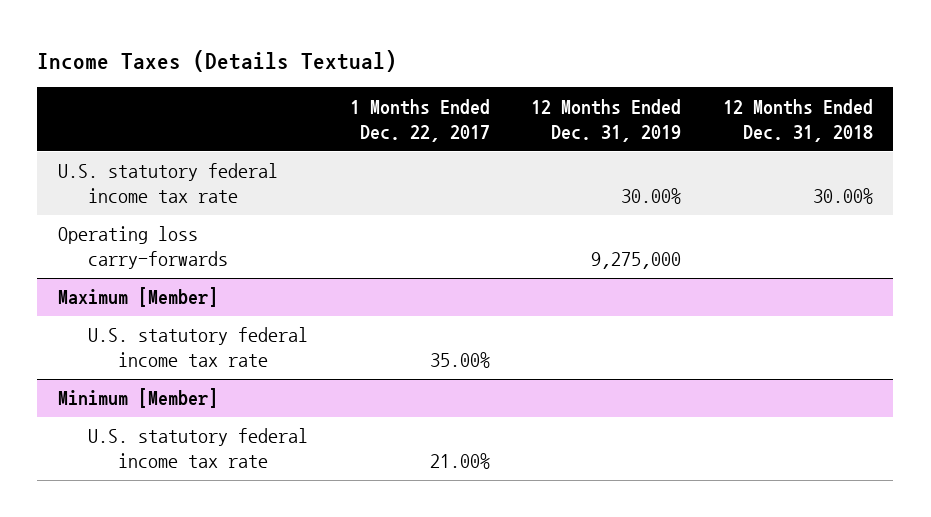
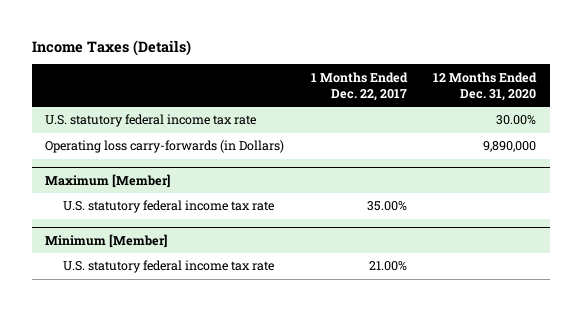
[37,49,398,72] Income Taxes (Details Textual) -> [32,39,192,56] Income Taxes (Details)
[531,98,682,142] 12 Months Ended Dec. 31, 2019 -> none
[722,98,873,142] 12 Months Ended Dec. 31, 2018 -> none
none -> [433,71,538,101] 12 Months Ended Dec. 31, 2020
[58,226,229,270] Operating loss carry-forwards -> [45,140,285,154] Operating loss carry-forwards (in Dollars)

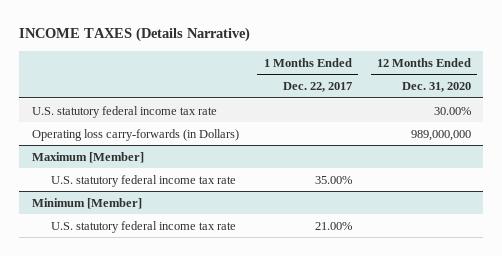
[32,39,192,56] Income Taxes (Details) -> [19,27,251,43] INCOME TAXES (Details Narrative)
[483,141,537,153] 9,890,000 -> [410,129,471,141] 989,000,000

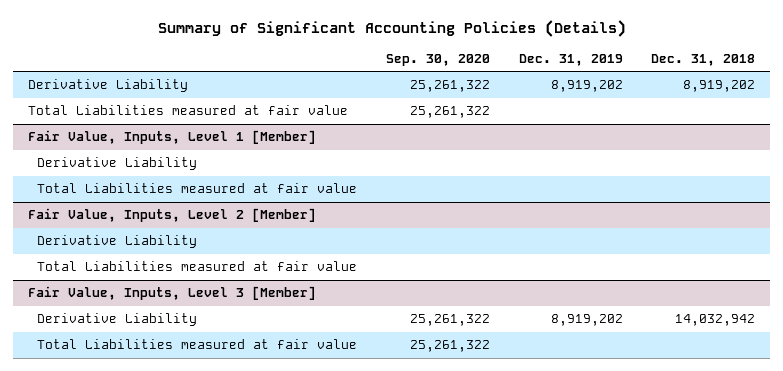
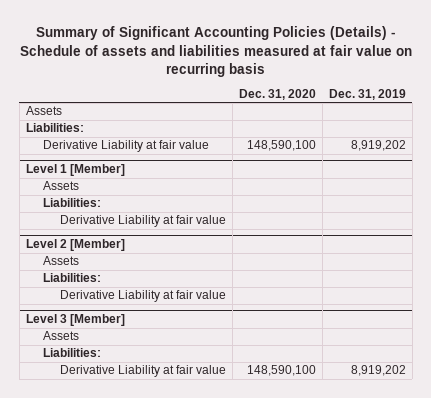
[157,19,626,37] Summary of Significant Accounting Policies (Details) -> [19,26,412,77] Summary of Significant Accounting Policies (Details) - Schedule of assets and liabilities measured at fair value on recurring basis
[385,53,490,66] Sep. 30, 2020 -> none
[651,53,756,66] Dec. 31, 2018 -> none
none -> [238,89,316,101] Dec. 31, 2020
[27,105,348,116] Total Liabilities measured at fair value -> none
[37,183,358,194] Total Liabilities measured at fair value -> none
[37,261,358,272] Total Liabilities measured at fair value -> none
[37,339,358,350] Total Liabilities measured at fair value -> none
none -> [25,106,62,116] Assets
none -> [25,123,84,133] Liabilities:
[27,79,188,93] Derivative Liability -> [42,140,209,153] Derivative Liability at fair value
[27,130,316,145] Fair Value, Inputs, Level 1 [Member] -> [25,164,125,177] Level 1 [Member]
none -> [42,181,79,191] Assets
none -> [42,198,101,208] Liabilities:
[37,157,198,171] Derivative Liability -> [59,215,226,228] Derivative Liability at fair value
[27,208,316,223] Fair Value, Inputs, Level 2 [Member] -> [25,239,125,252] Level 2 [Member]
none -> [42,256,79,266] Assets
none -> [42,273,101,283] Liabilities:
[37,235,198,249] Derivative Liability -> [59,290,226,303] Derivative Liability at fair value
[27,286,316,301] Fair Value, Inputs, Level 3 [Member] -> [25,314,125,327] Level 3 [Member]
none -> [42,331,79,341] Assets
none -> [42,348,101,358] Liabilities:
[37,313,198,327] Derivative Liability -> [59,365,226,378] Derivative Liability at fair value

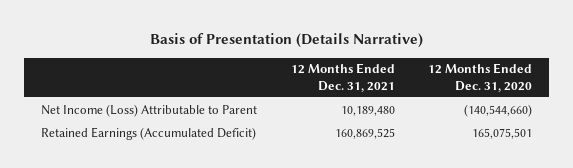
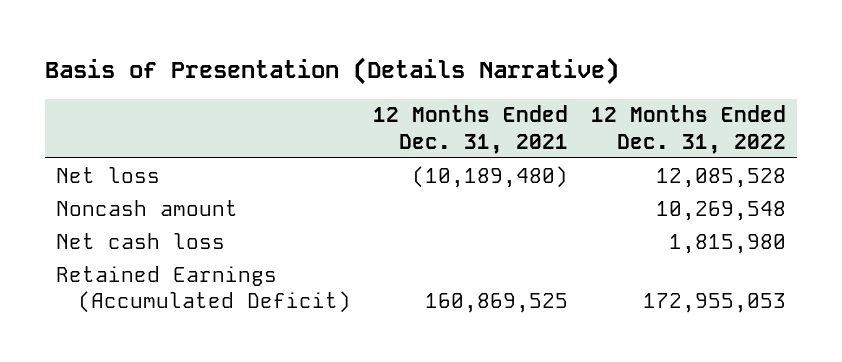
[428,63,533,92] 12 Months Ended Dec. 31, 2020 -> none
none -> [590,105,786,154] 12 Months Ended Dec. 31, 2022
[40,103,257,117] Net Income (Loss) Attributable to Parent -> [56,166,161,183] Net loss
[340,105,395,116] 10,189,480 -> [412,165,569,188] (10,189,480)
none -> [56,199,239,216] Noncash amount
none -> [56,232,226,249] Net cash loss

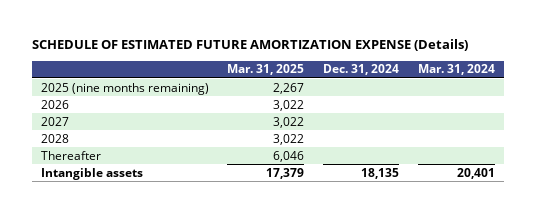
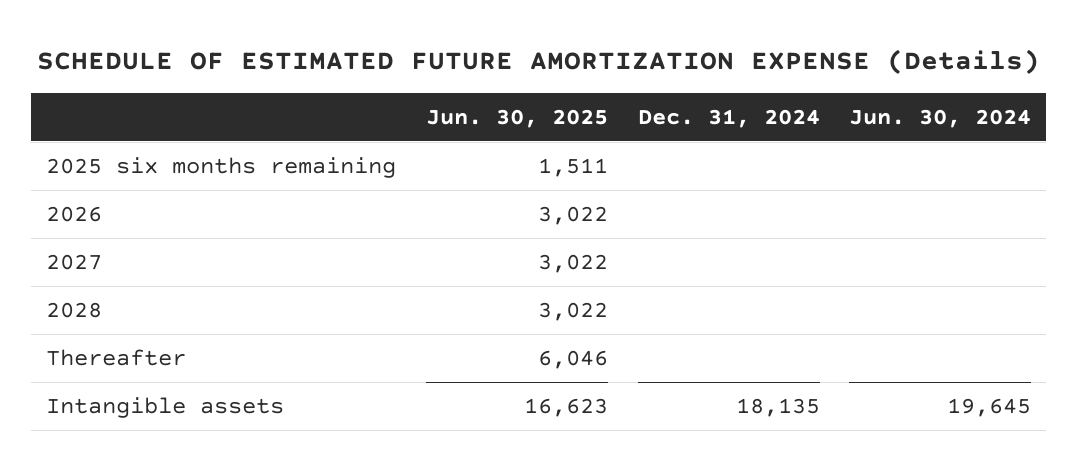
[227,64,305,76] Mar. 31, 2025 -> none
[417,64,495,76] Mar. 31, 2024 -> none
none -> [425,109,608,129] Jun. 30, 2025
none -> [849,109,1032,129] Jun. 30, 2024
[40,82,209,95] 2025 (nine months remaining) -> [46,156,397,178] 2025 six months remaining

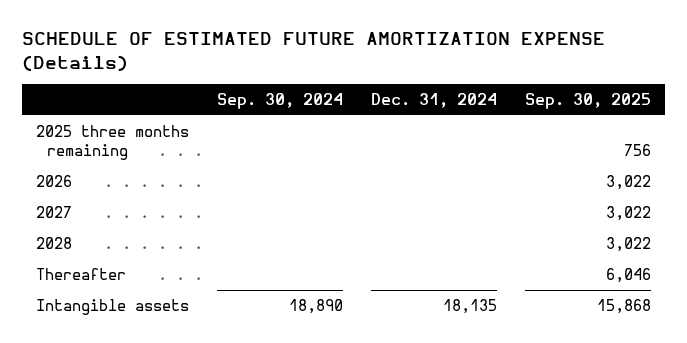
[425,109,608,129] Jun. 30, 2025 -> none
[849,109,1032,129] Jun. 30, 2024 -> none
none -> [217,93,344,110] Sep. 30, 2024
none -> [525,93,652,110] Sep. 30, 2025
[46,156,397,178] 2025 six months remaining -> [36,125,190,161] 2025 three months remaining

